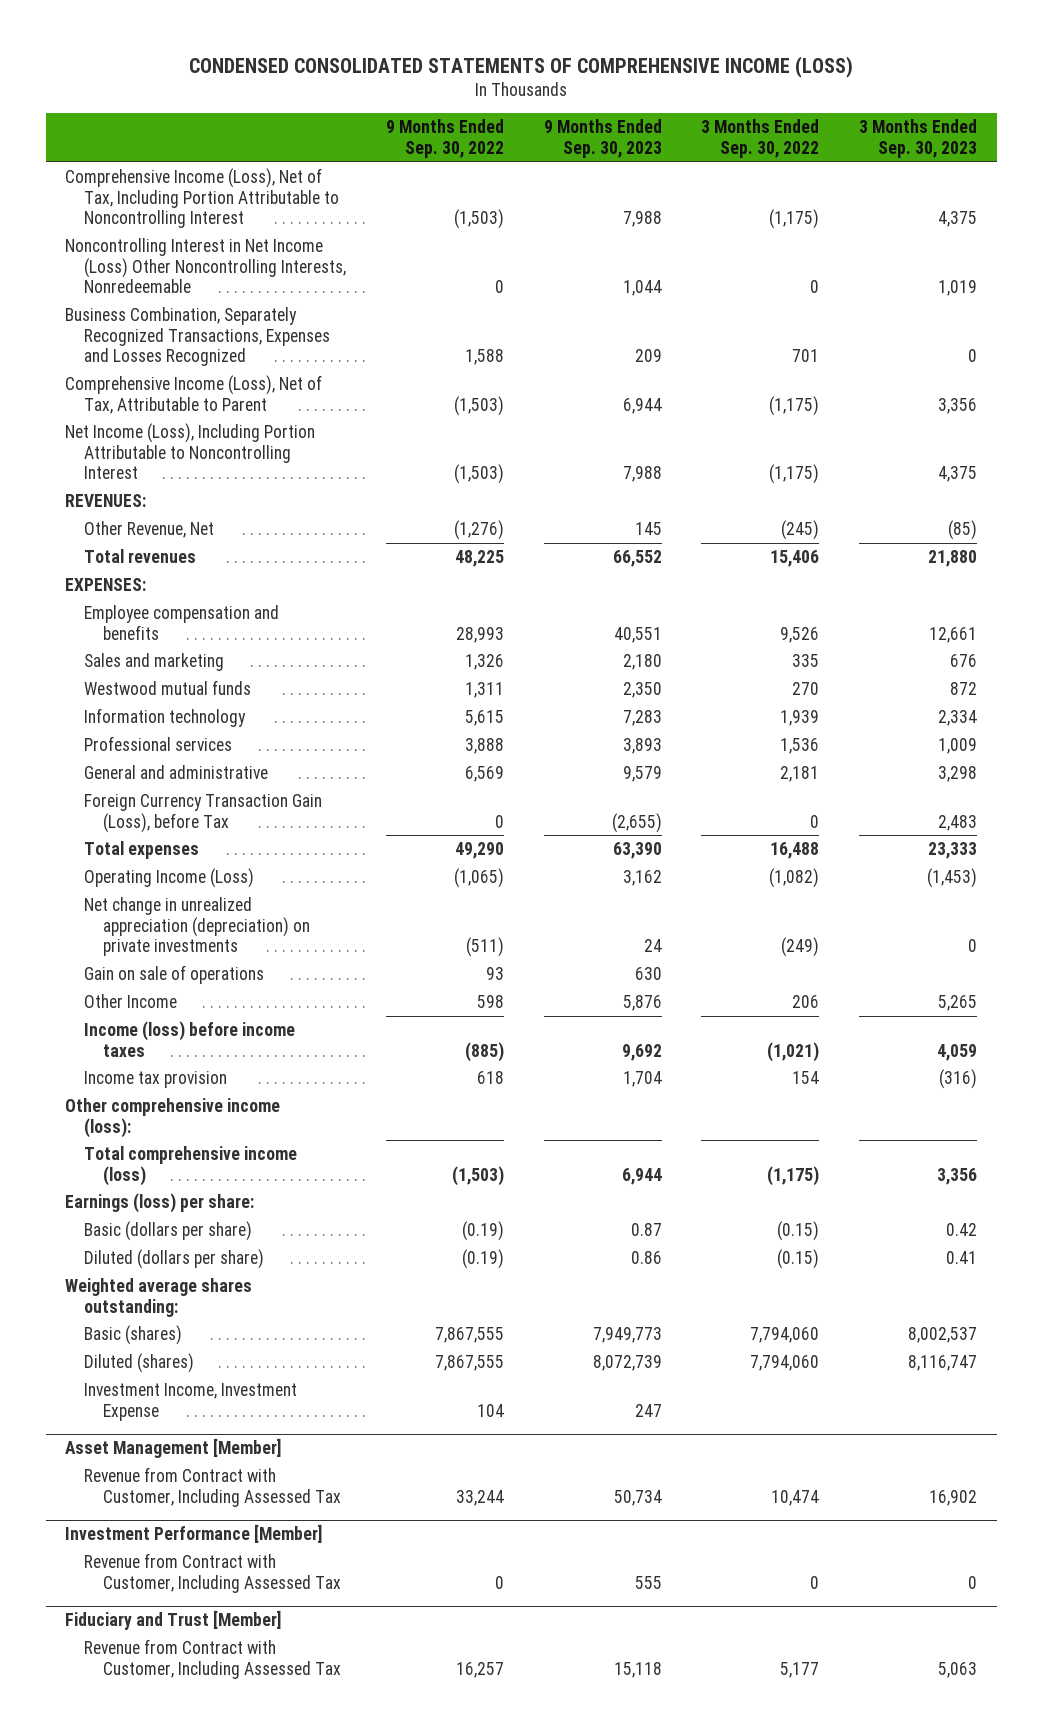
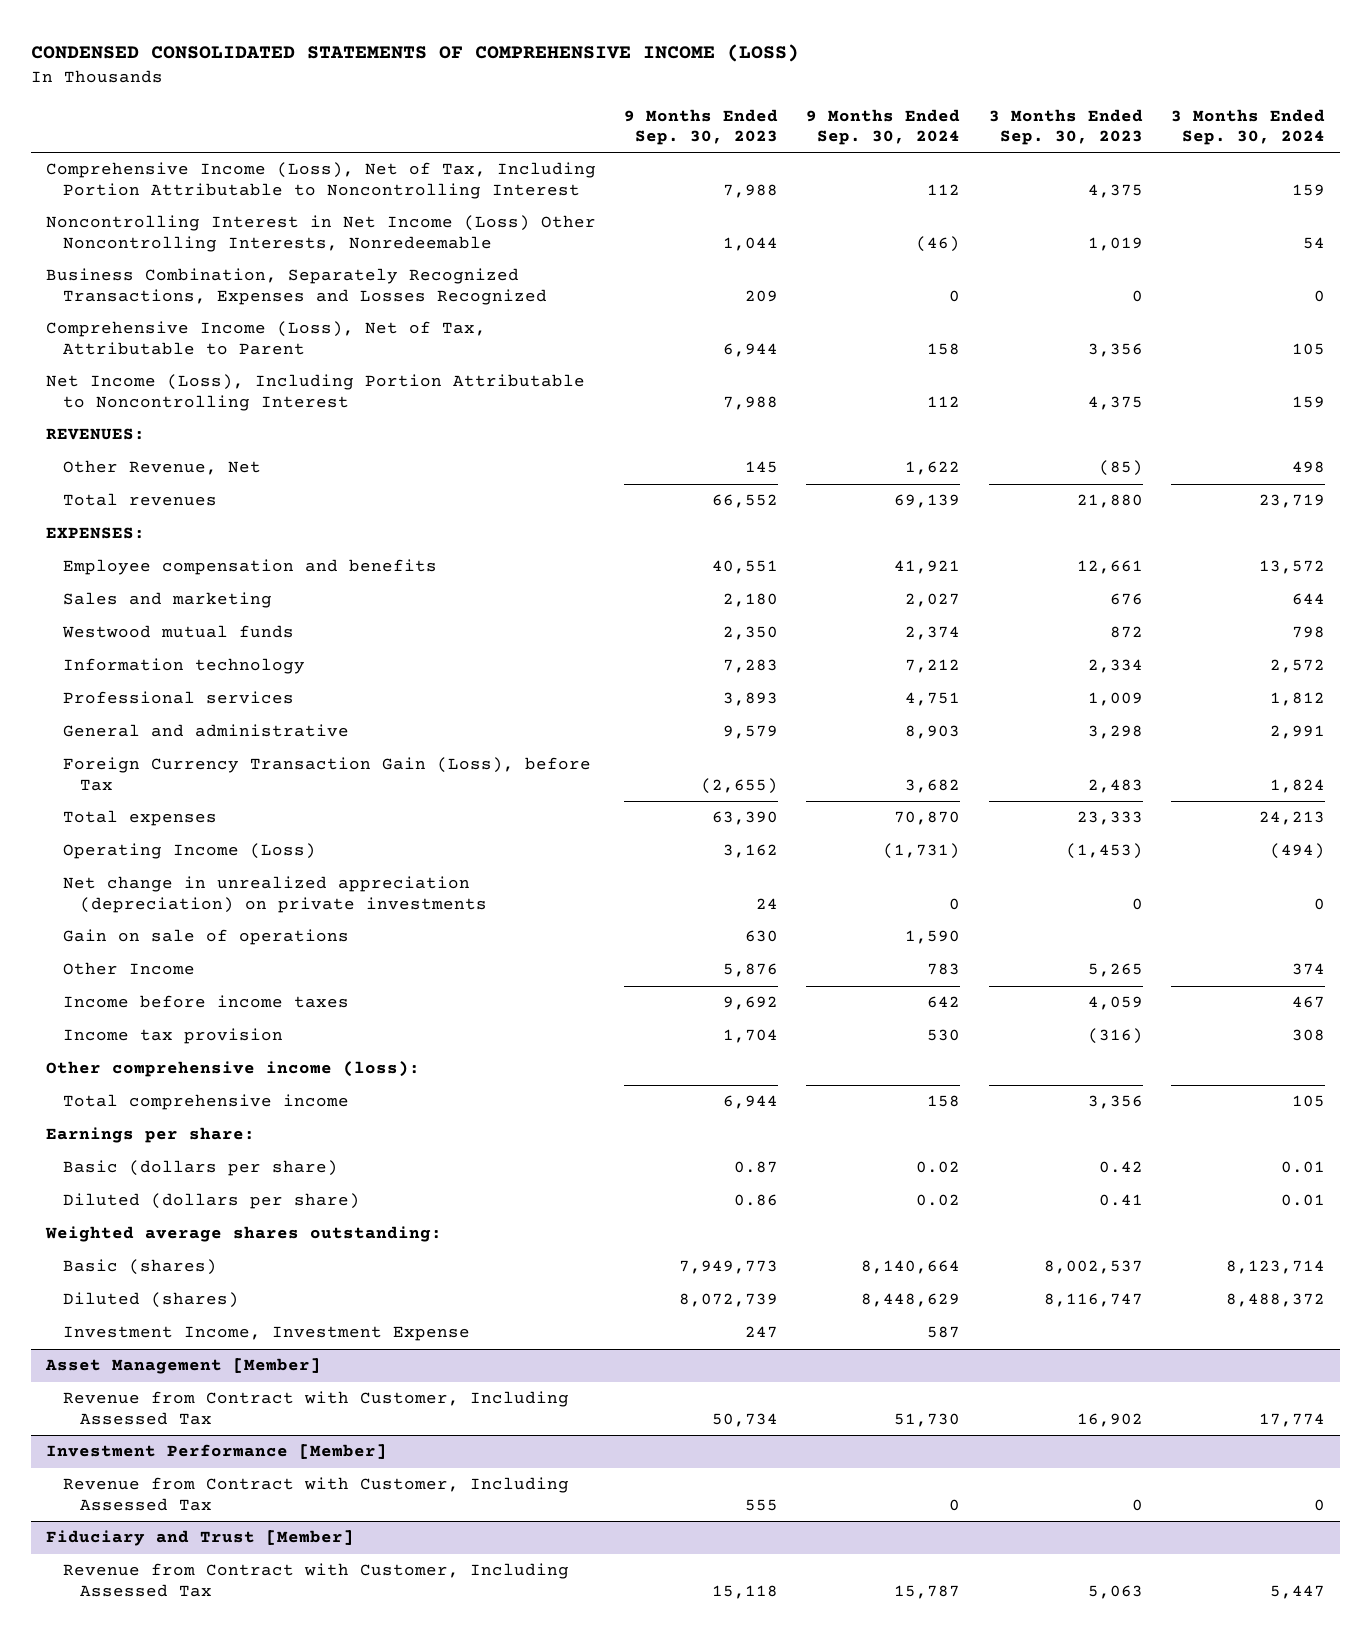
[385,119,504,158] 9 Months Ended Sep. 30, 2022 -> none
[701,119,820,158] 3 Months Ended Sep. 30, 2022 -> none
none -> [806,108,961,145] 9 Months Ended Sep. 30, 2024
none -> [1171,108,1326,145] 3 Months Ended Sep. 30, 2024
[84,1021,296,1057] Income (loss) before income taxes -> [62,995,349,1009] Income before income taxes
[84,1146,298,1186] Total comprehensive income (loss) -> [62,1094,349,1111] Total comprehensive income
[65,1193,255,1214] Earnings (loss) per share: -> [45,1127,255,1144] Earnings per share:

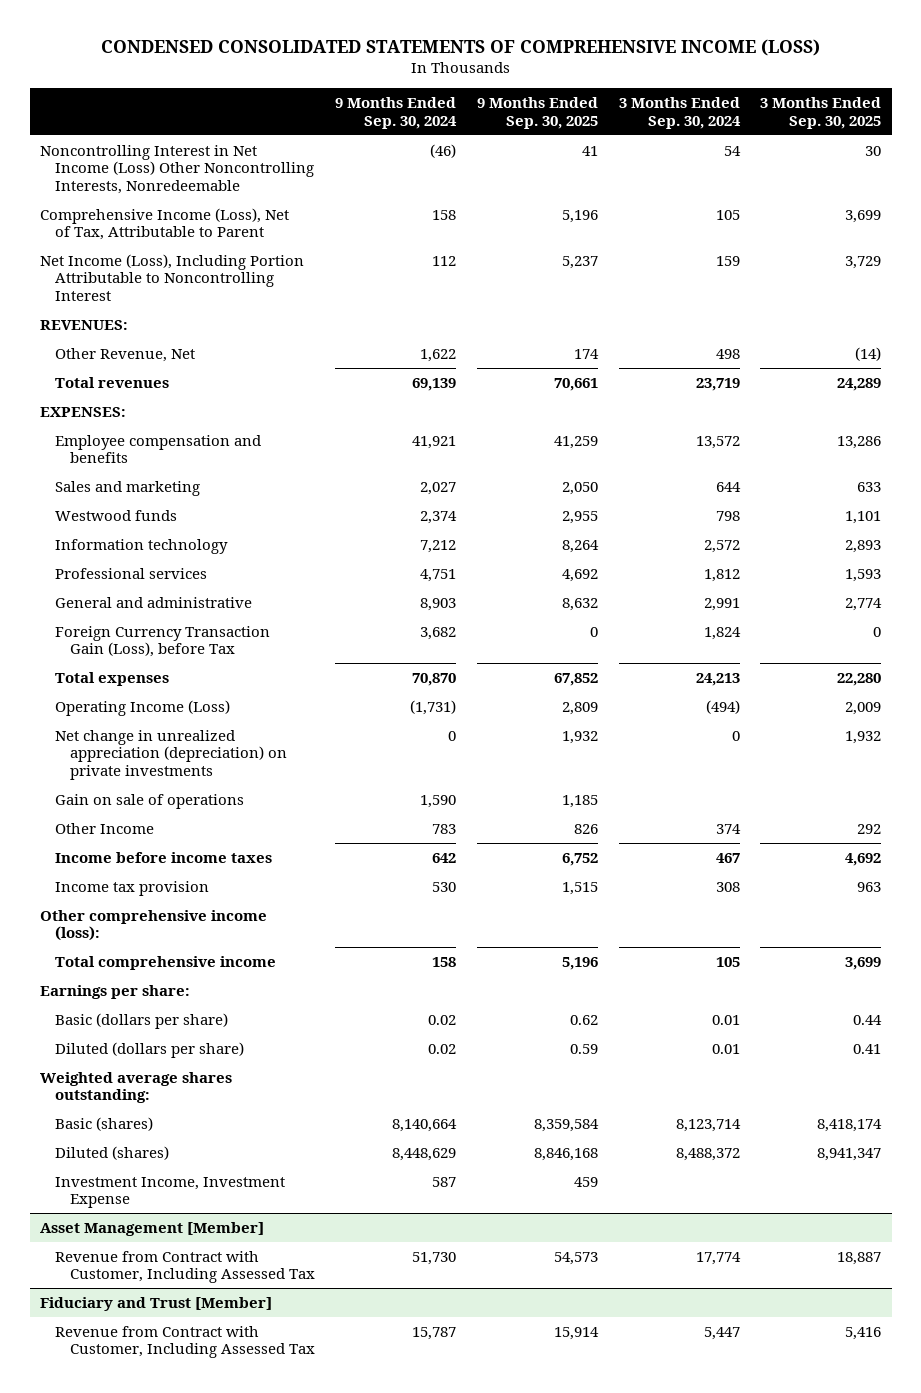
[623,108,778,145] 9 Months Ended Sep. 30, 2023 -> none
[988,108,1143,145] 3 Months Ended Sep. 30, 2023 -> none
none -> [476,96,598,129] 9 Months Ended Sep. 30, 2025
none -> [760,96,882,129] 3 Months Ended Sep. 30, 2025
[45,162,596,199] Comprehensive Income (Loss), Net of Tax, Including Portion Attributable to Noncontrolling Interest -> none
[45,268,547,305] Business Combination, Separately Recognized Transactions, Expenses and Losses Recognized -> none
[61,625,294,639] Westwood mutual funds -> [54,509,177,521] Westwood funds
[45,1444,387,1460] Investment Performance [Member] -> none
[62,1477,569,1511] Revenue from Contract with Customer, Including Assessed Tax -> none

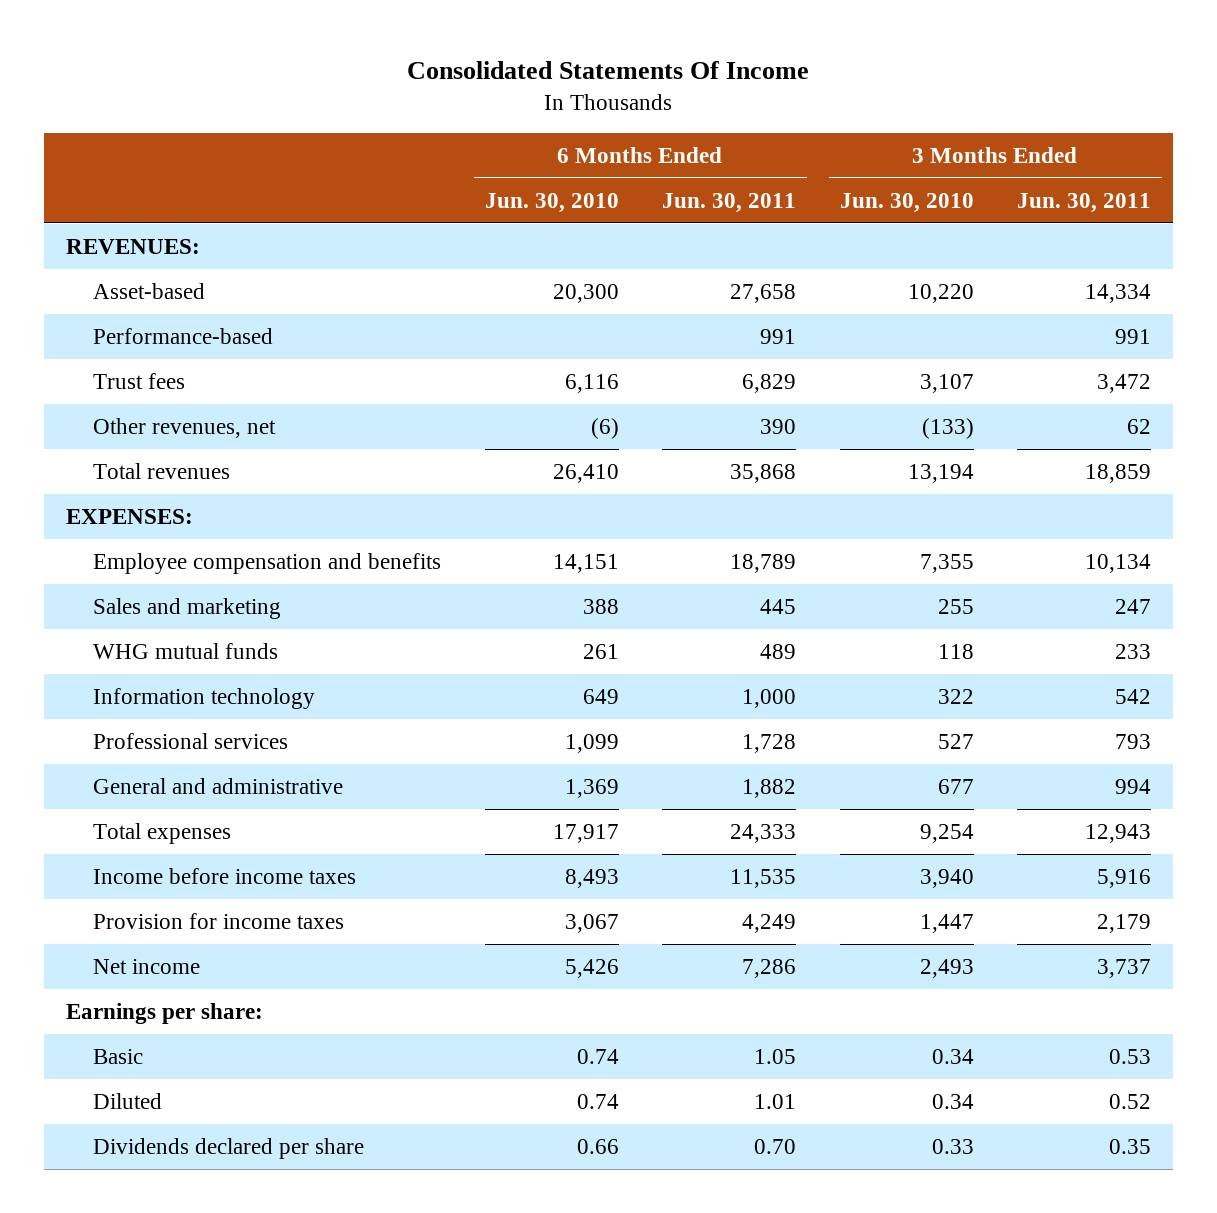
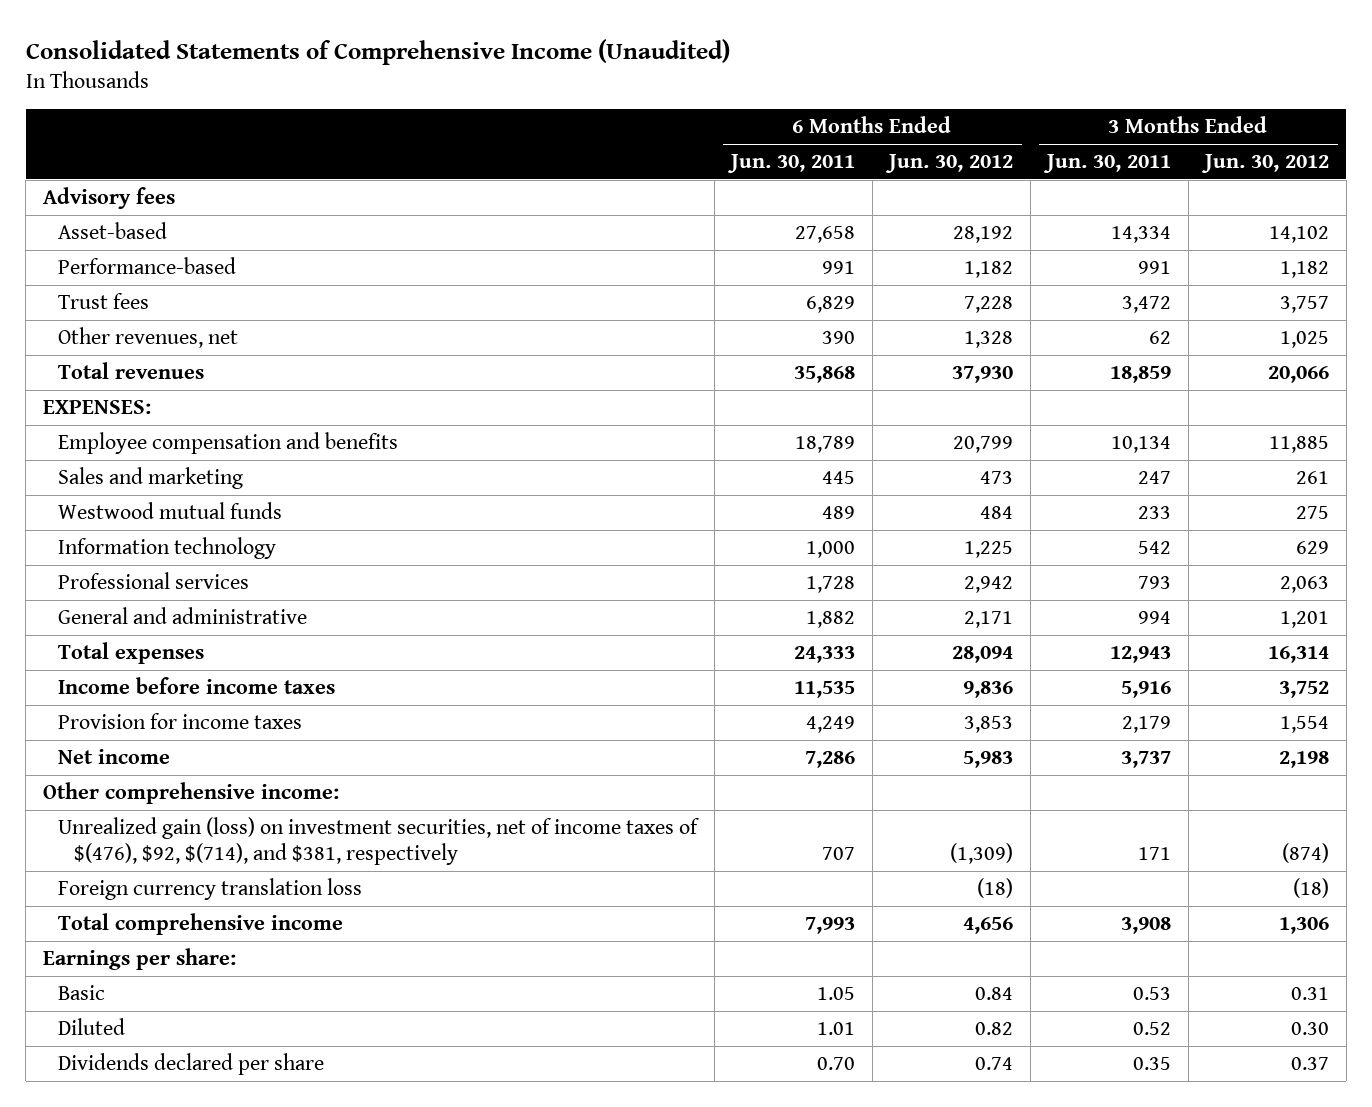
[407,61,810,80] Consolidated Statements Of Income -> [25,39,730,66] Consolidated Statements of Comprehensive Income (Unaudited)
[484,192,619,213] Jun. 30, 2010 -> none
[839,192,974,213] Jun. 30, 2010 -> none
none -> [885,154,1014,174] Jun. 30, 2012
none -> [1201,154,1330,174] Jun. 30, 2012
[65,238,200,254] REVENUES: -> none
none -> [42,186,175,209] Advisory fees
[93,642,279,659] WHG mutual funds -> [58,501,283,519] Westwood mutual funds
none -> [42,781,339,804] Other comprehensive income:
none -> [58,816,701,865] Unrealized gain (loss) on investment securities, net of income taxes of $(476), $92, $(714), and $381, respectively
none -> [58,877,363,900] Foreign currency translation loss
none -> [58,912,344,935] Total comprehensive income

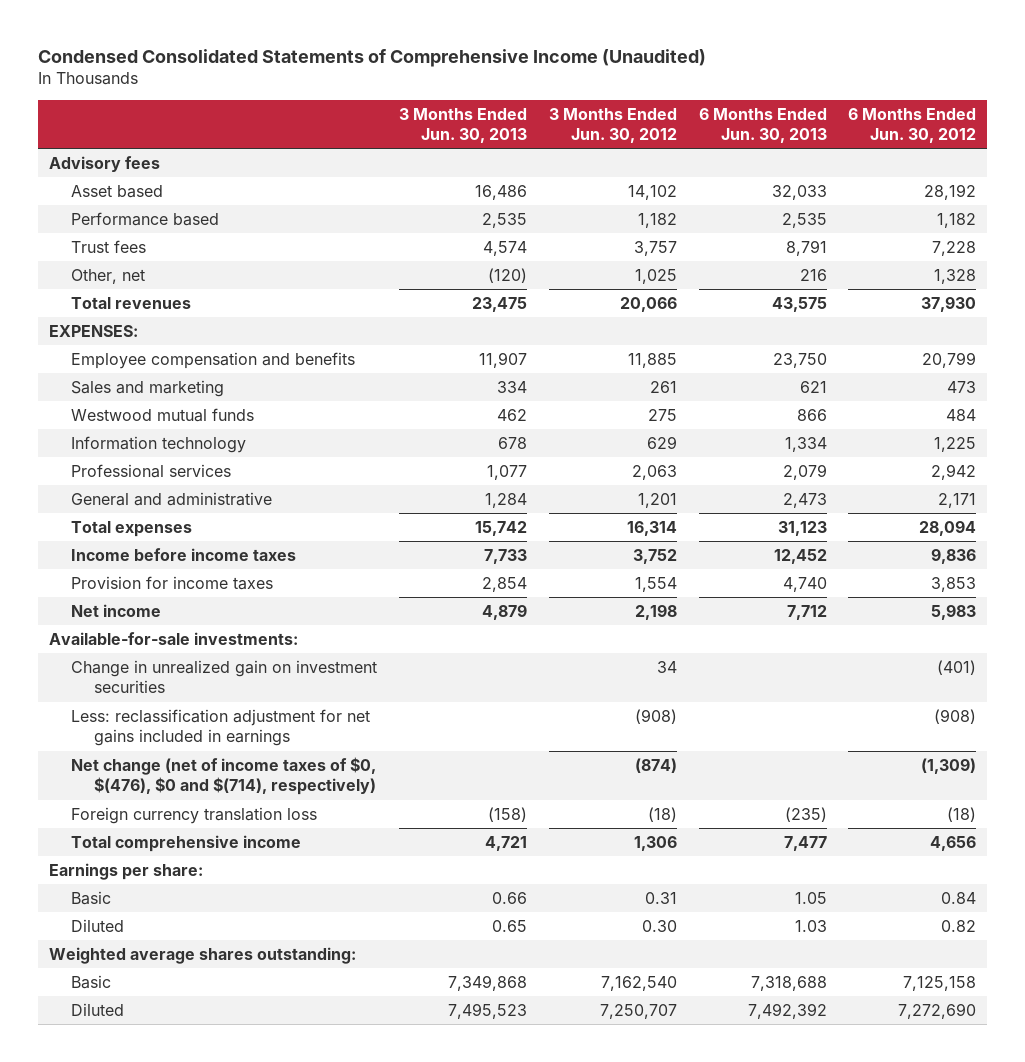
[25,39,730,66] Consolidated Statements of Comprehensive Income (Unaudited) -> [37,48,706,67] Condensed Consolidated Statements of Comprehensive Income (Unaudited)
[727,154,856,174] Jun. 30, 2011 -> none
[1043,154,1172,174] Jun. 30, 2011 -> none
none -> [399,107,528,143] 3 Months Ended Jun. 30, 2013
none -> [698,107,827,143] 6 Months Ended Jun. 30, 2013
[58,221,168,239] Asset-based -> [71,185,164,199] Asset based
[58,256,237,274] Performance-based -> [71,212,220,227] Performance based
[58,326,239,348] Other revenues, net -> [71,269,146,285] Other, net
[42,781,339,804] Other comprehensive income: -> none
none -> [48,632,298,646] Available-for-sale investments:
[58,816,701,865] Unrealized gain (loss) on investment securities, net of income taxes of $(476), $92, $(714), and $381, respectively -> [71,660,378,694] Change in unrealized gain on investment securities
[950,842,1014,864] (1,309) -> [937,660,977,676] (401)
[1282,842,1330,863] (874) -> [656,661,677,674] 34
none -> [71,709,371,747] Less: reclassification adjustment for net gains included in earnings
none -> [71,757,377,796] Net change (net of income taxes of $0, $(476), $0 and $(714), respectively)
[58,1052,325,1075] Dividends declared per share -> none
none -> [48,947,356,965] Weighted average shares outstanding:
none -> [71,975,112,990] Basic
none -> [71,1003,125,1017] Diluted

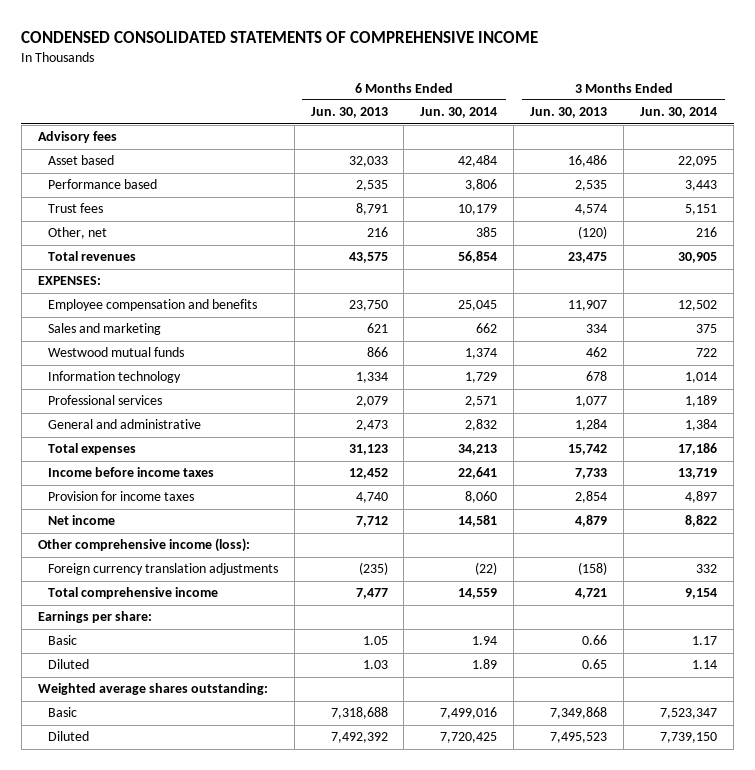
[37,48,706,67] Condensed Consolidated Statements of Comprehensive Income (Unaudited) -> [21,31,539,44] CONDENSED CONSOLIDATED STATEMENTS OF COMPREHENSIVE INCOME
[548,107,677,143] 3 Months Ended Jun. 30, 2012 -> none
[848,107,977,143] 6 Months Ended Jun. 30, 2012 -> none
none -> [420,107,498,119] Jun. 30, 2014
none -> [640,107,718,119] Jun. 30, 2014
[48,632,298,646] Available-for-sale investments: -> none
[71,660,378,694] Change in unrealized gain on investment securities -> none
[71,709,371,747] Less: reclassification adjustment for net gains included in earnings -> none
[71,757,377,796] Net change (net of income taxes of $0, $(476), $0 and $(714), respectively) -> none
none -> [37,538,250,553] Other comprehensive income (loss):
[71,807,318,825] Foreign currency translation loss -> [47,563,278,576] Foreign currency translation adjustments

